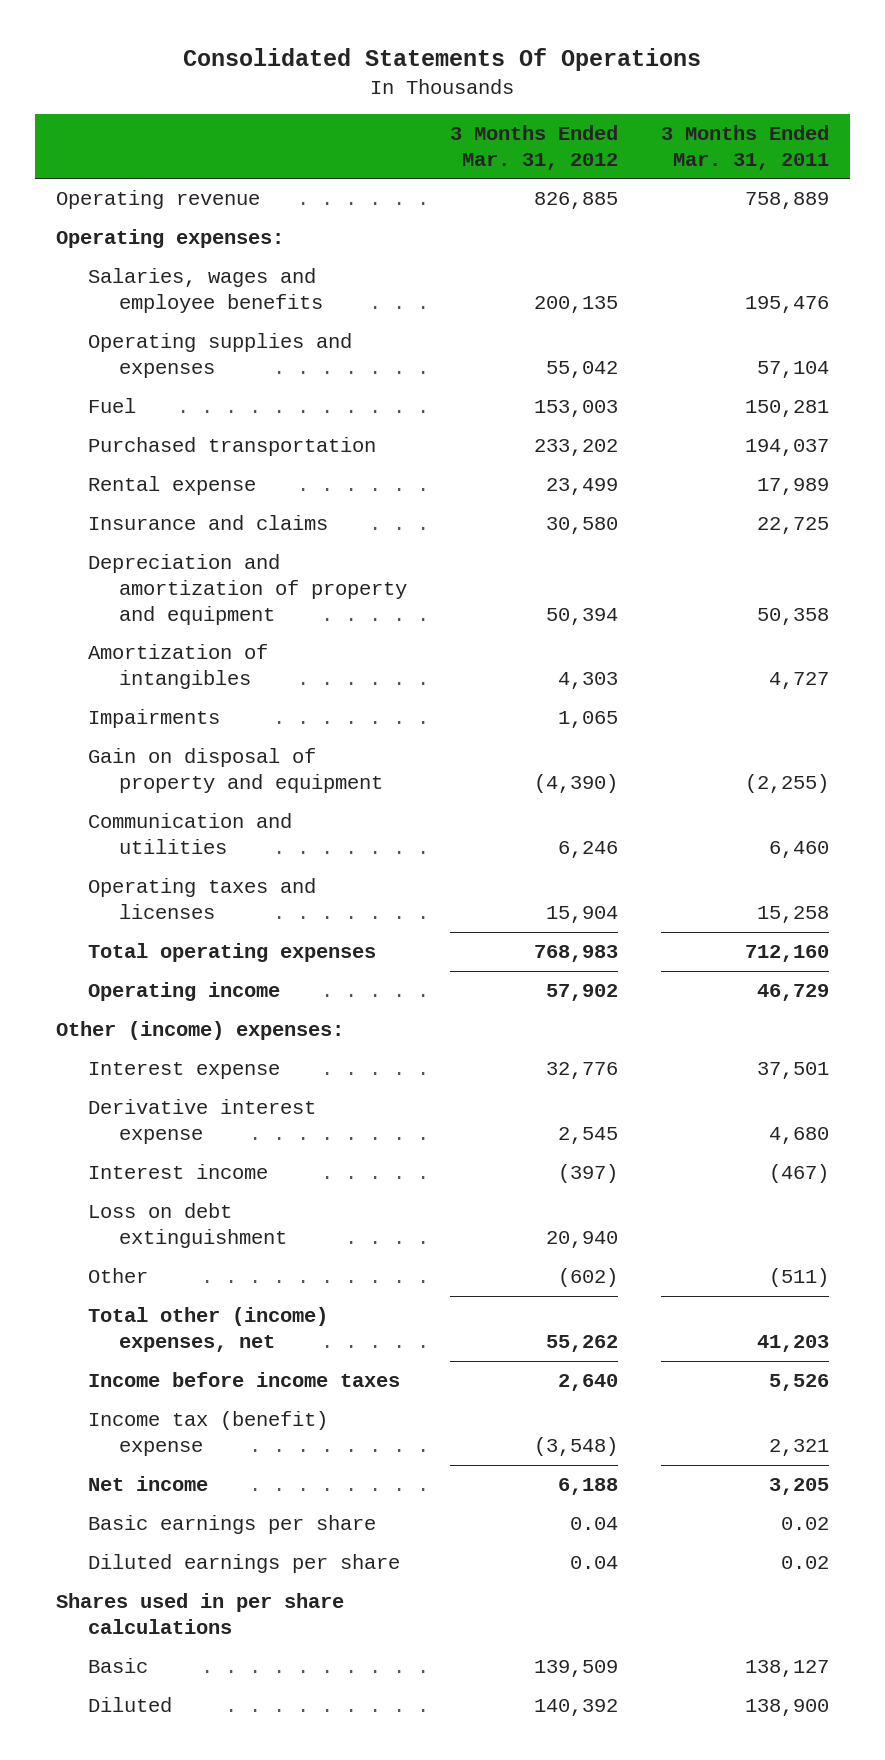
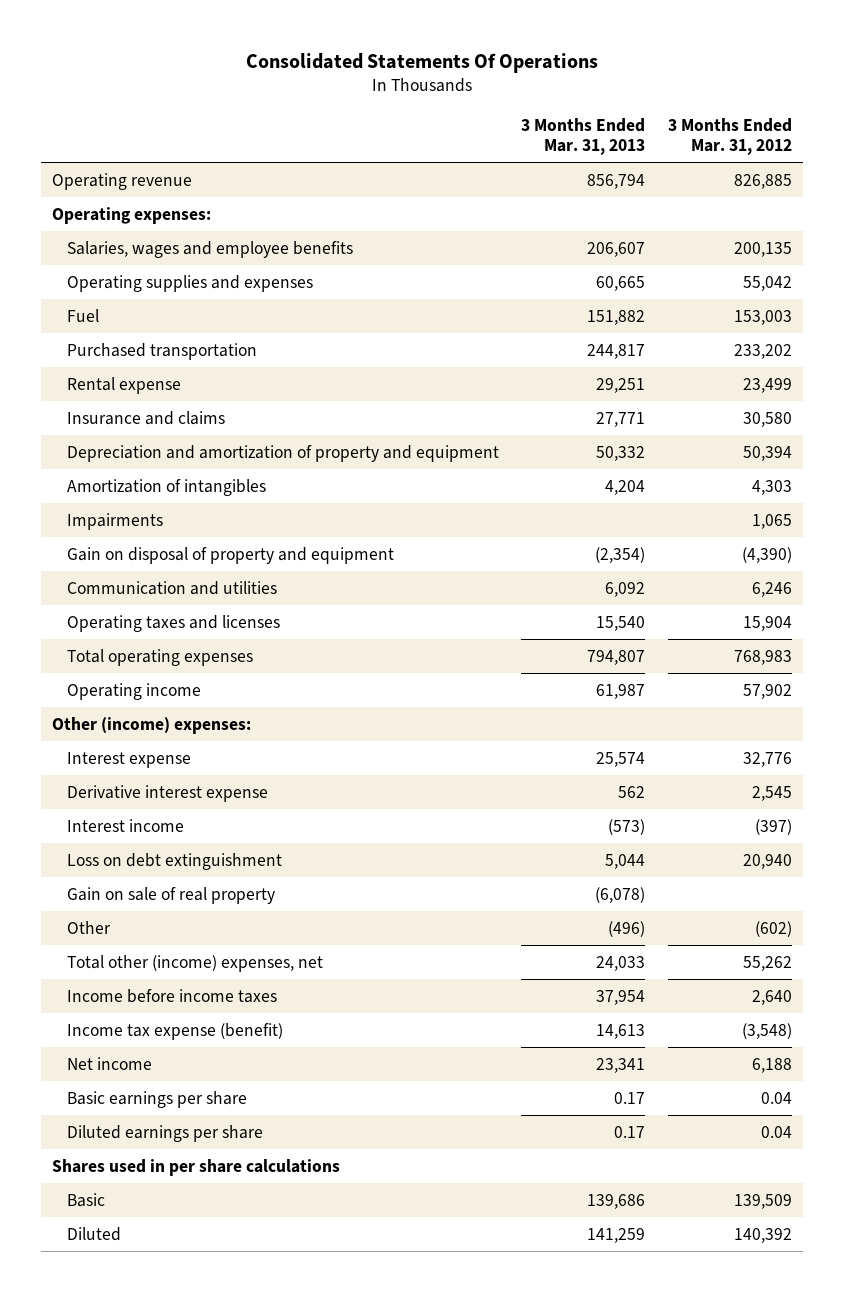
[660,124,829,170] 3 Months Ended Mar. 31, 2011 -> none
none -> [521,117,646,156] 3 Months Ended Mar. 31, 2013
none -> [67,886,276,904] Gain on sale of real property
[87,1411,328,1456] Income tax (benefit) expense -> [67,1022,284,1040] Income tax expense (benefit)

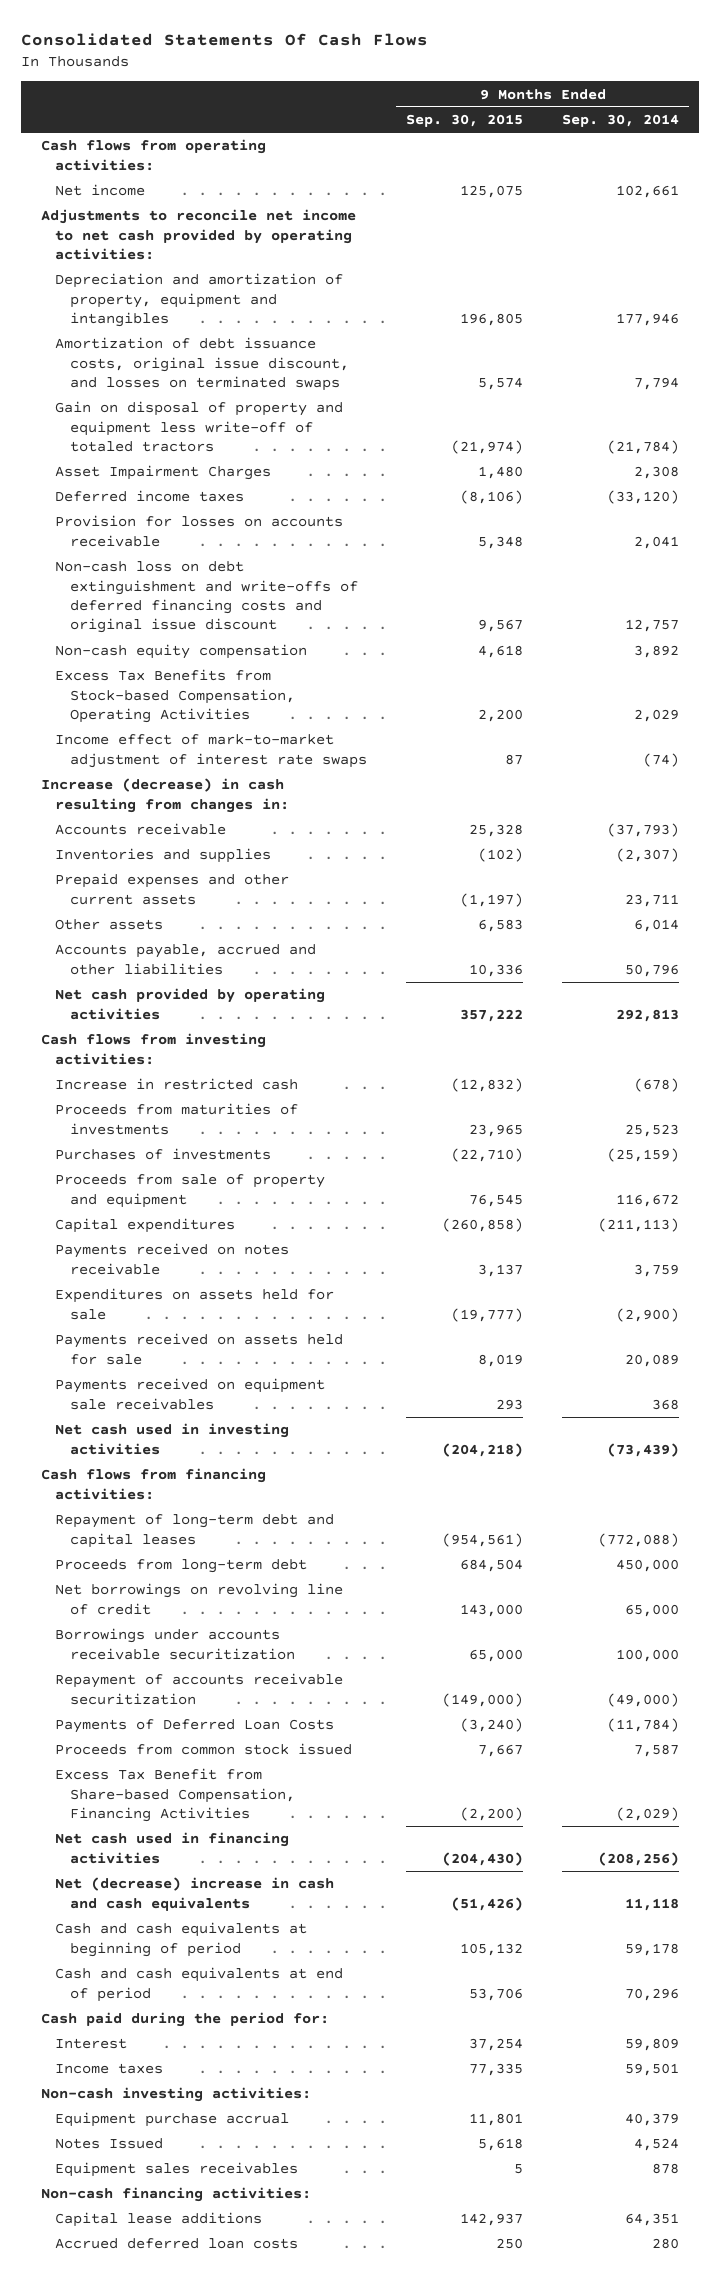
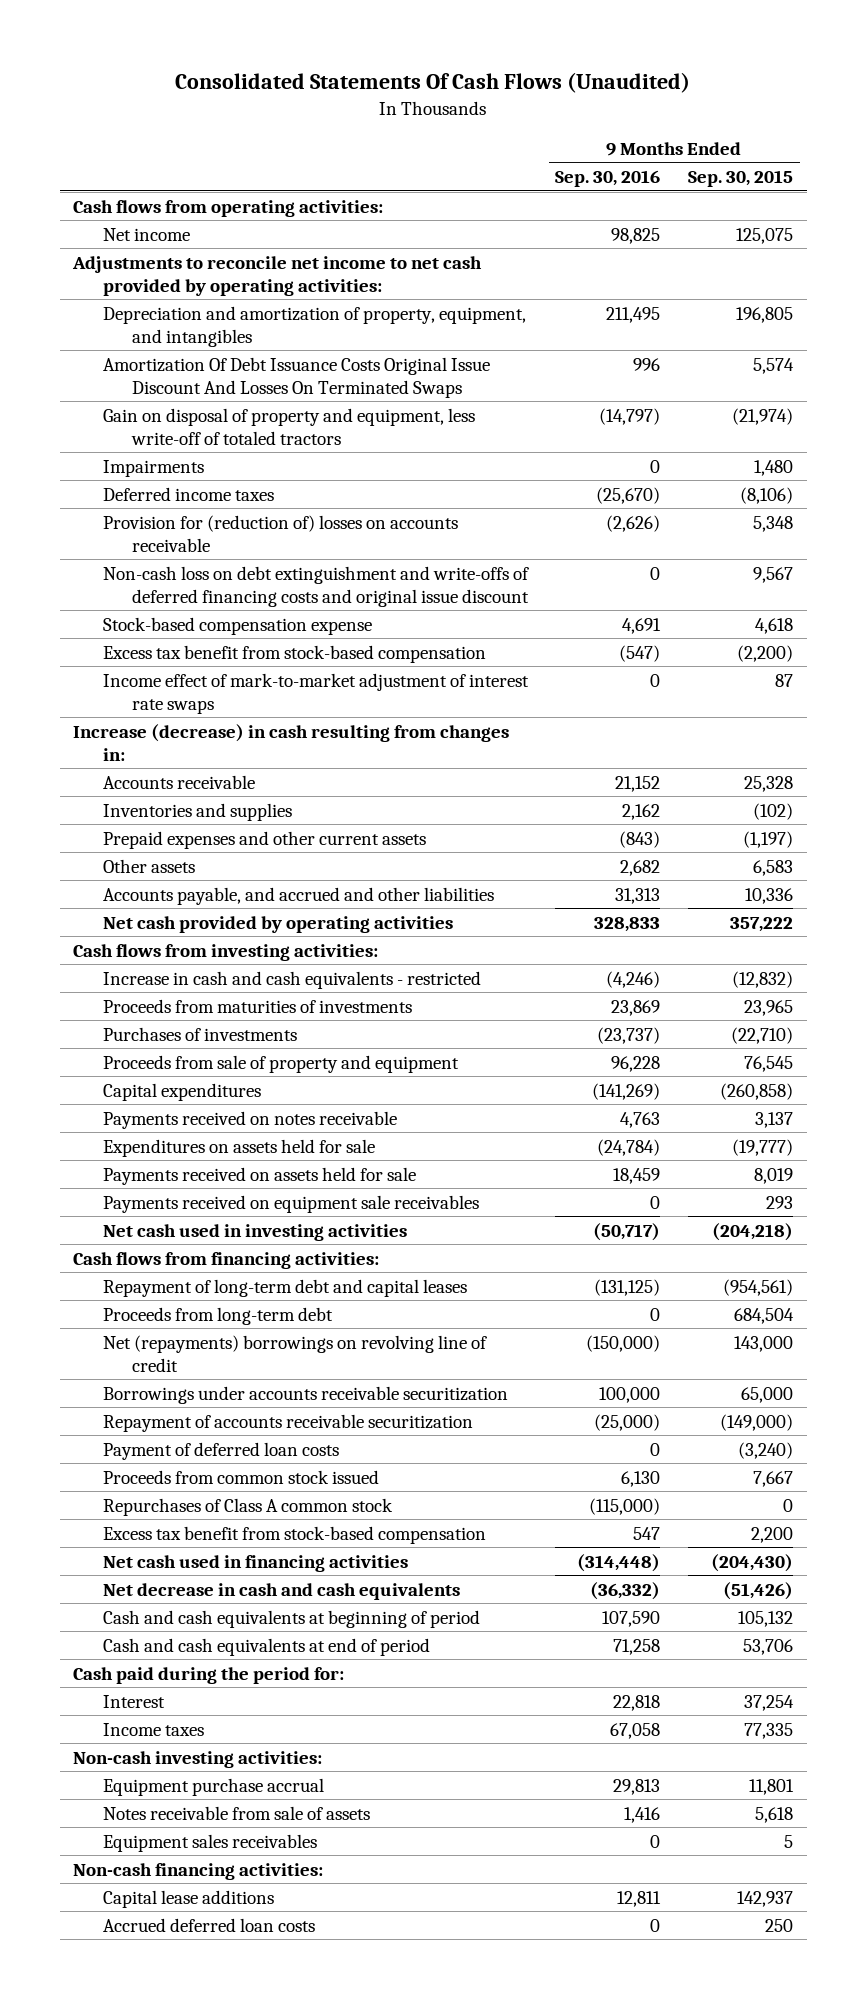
[21,32,429,46] Consolidated Statements Of Cash Flows -> [175,72,691,94] Consolidated Statements Of Cash Flows (Unaudited)
[562,114,680,128] Sep. 30, 2014 -> none
none -> [555,170,661,188] Sep. 30, 2016
[55,273,344,328] Depreciation and amortization of property, equipment and intangibles -> [102,305,526,347] Depreciation and amortization of property, equipment, and intangibles
[55,337,350,392] Amortization of debt issuance costs, original issue discount, and losses on terminated swaps -> [102,356,490,398] Amortization Of Debt Issuance Costs Original Issue Discount And Losses On Terminated Swaps
[55,401,344,453] Gain on disposal of property and equipment less write-off of totaled tractors -> [102,407,475,445] Gain on disposal of property and equipment, less write-off of totaled tractors
[55,465,272,481] Asset Impairment Charges -> [102,459,204,477] Impairments
[55,515,344,547] Provision for losses on accounts receivable -> [102,514,458,552] Provision for (reduction of) losses on accounts receivable
[55,644,308,660] Non-cash equity compensation -> [102,616,372,635] Stock-based compensation expense
[55,669,296,724] Excess Tax Benefits from Stock-based Compensation, Operating Activities -> [102,644,486,663] Excess tax benefit from stock-based compensation
[478,709,524,723] 2,200 -> [737,644,794,662] (2,200)
[55,944,317,975] Accounts payable, accrued and other liabilities -> [102,886,494,905] Accounts payable, and accrued and other liabilities
[55,1078,299,1091] Increase in restricted cash -> [102,970,481,989] Increase in cash and cash equivalents - restricted
[55,1583,344,1615] Net borrowings on revolving line of credit -> [102,1334,487,1372] Net (repayments) borrowings on revolving line of credit
[55,1719,335,1734] Payments of Deferred Loan Costs -> [102,1441,339,1460] Payment of deferred loan costs
none -> [102,1497,393,1516] Repurchases of Class A common stock
[55,1768,296,1823] Excess Tax Benefit from Share-based Compensation, Financing Activities -> [102,1525,486,1544] Excess tax benefit from stock-based compensation
[460,1807,524,1822] (2,200) -> [751,1526,794,1543] 2,200
[55,1877,335,1911] Net (decrease) increase in cash and cash equivalents -> [102,1582,460,1600] Net decrease in cash and cash equivalents
[55,2138,164,2150] Notes Issued -> [102,1805,370,1820] Notes receivable from sale of assets

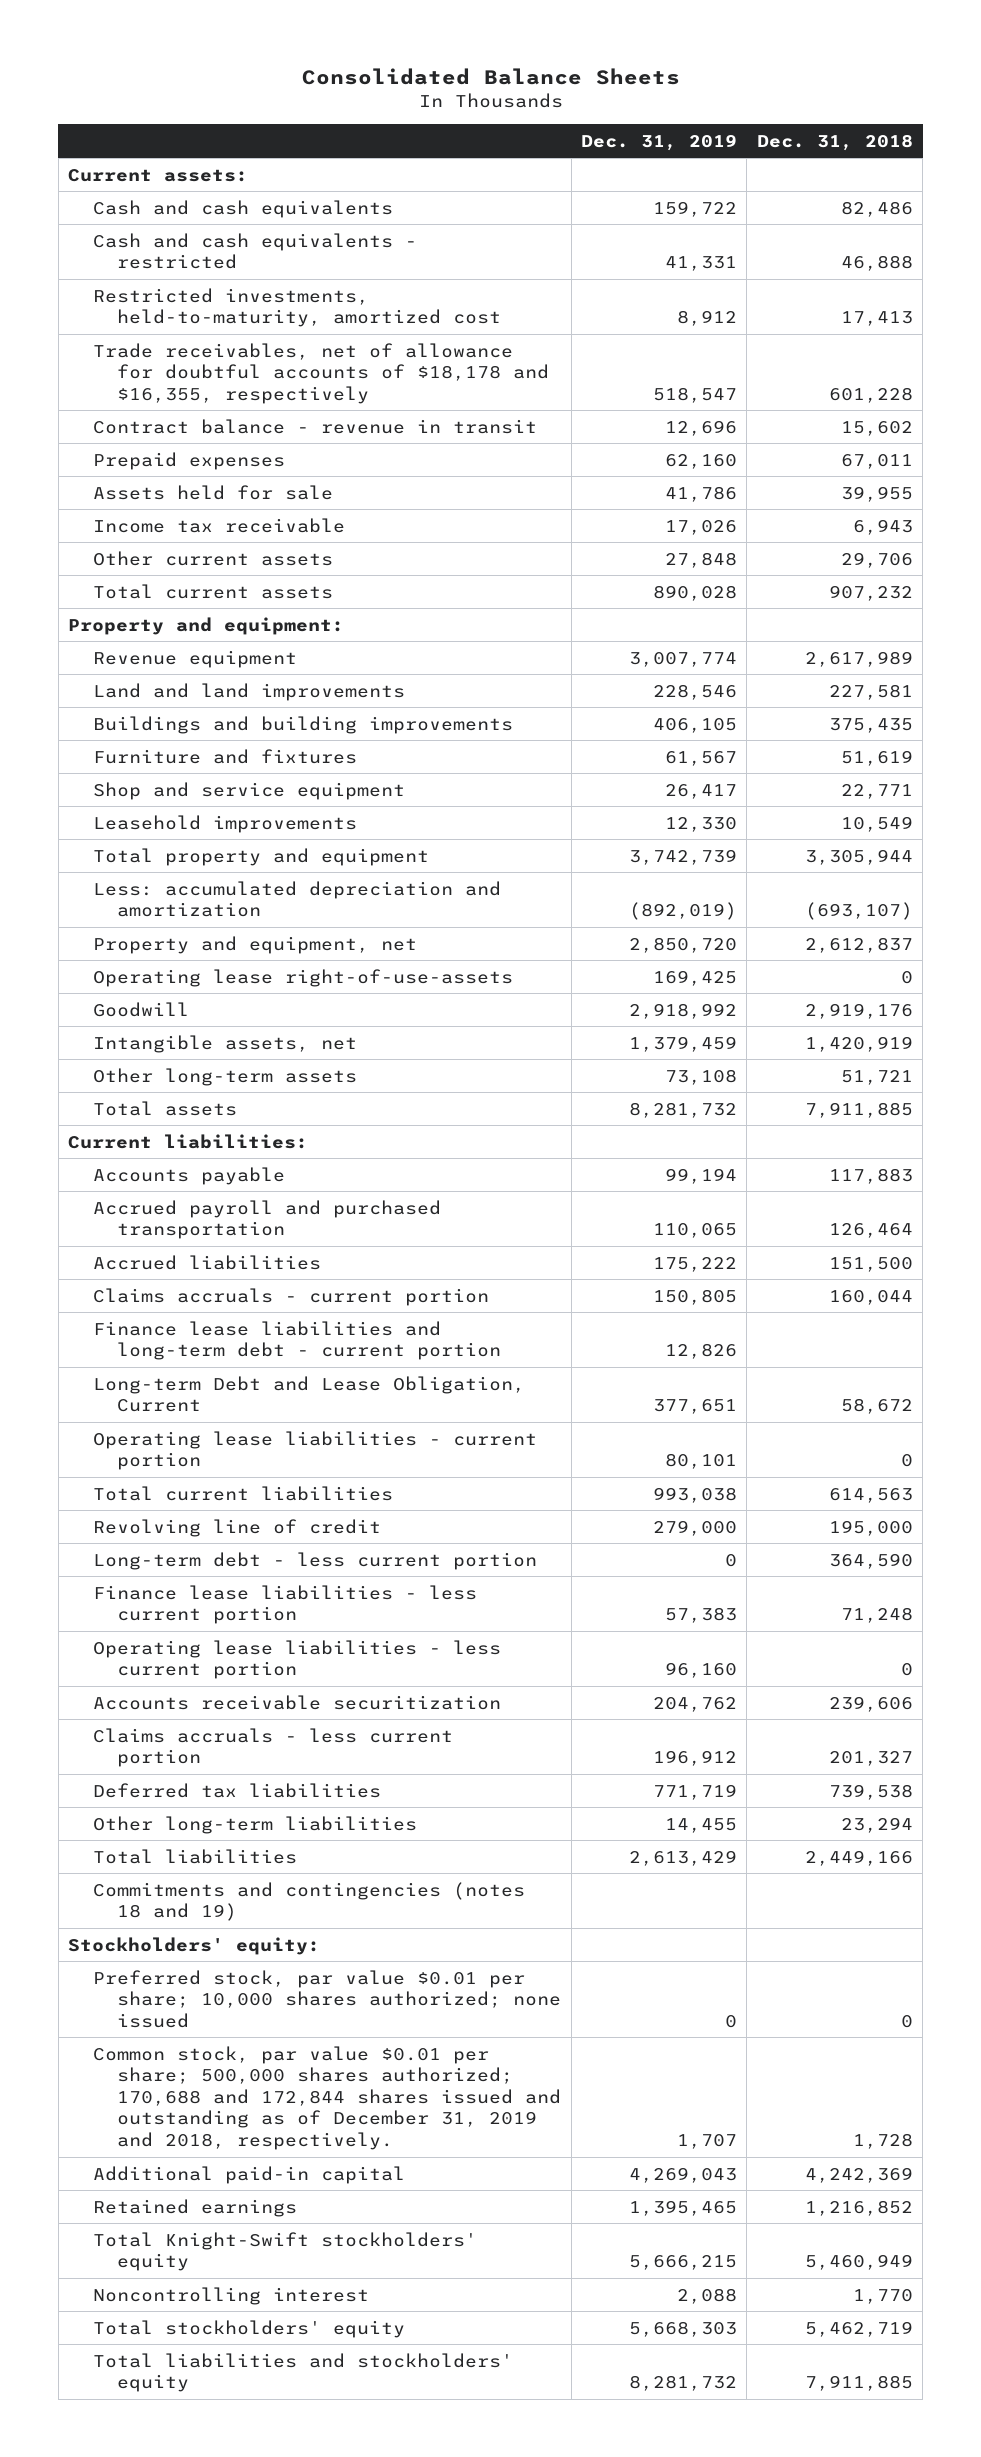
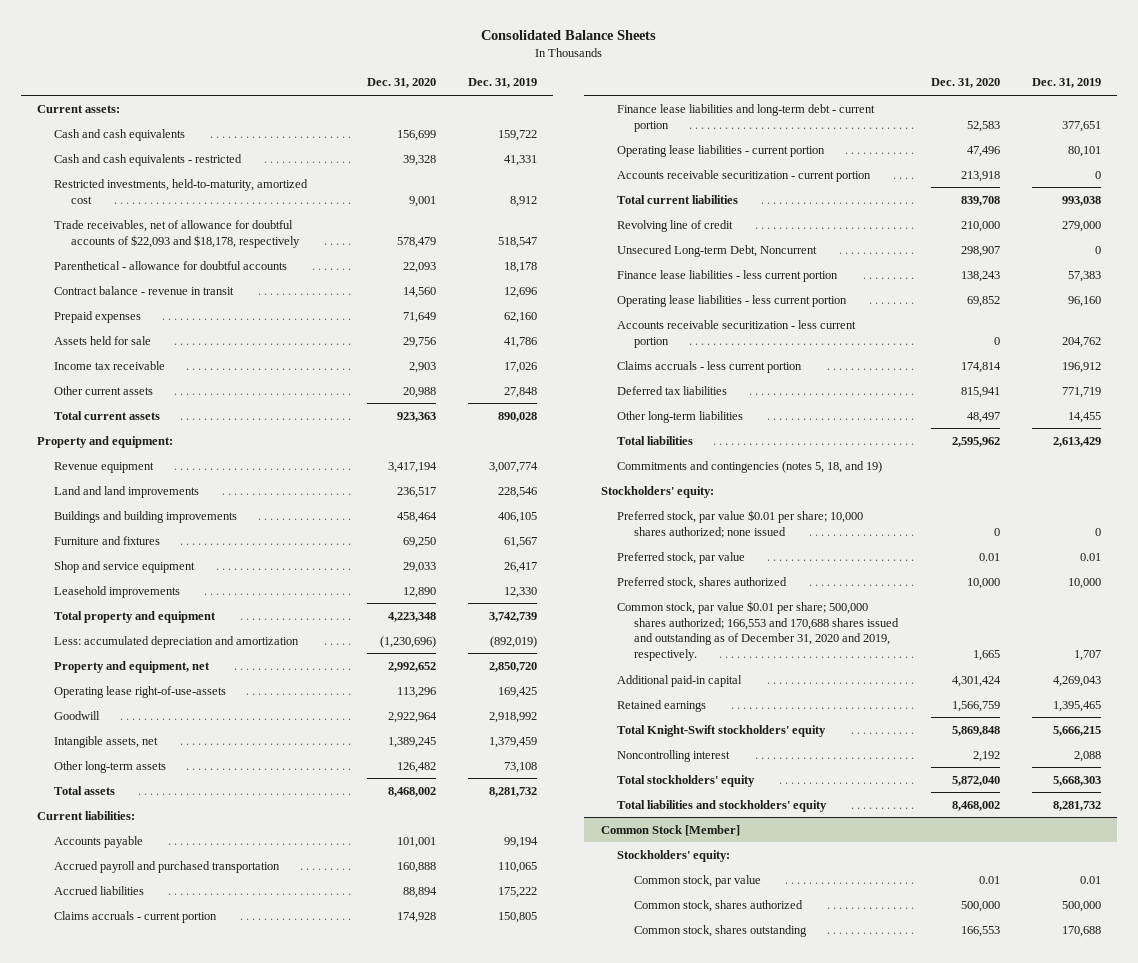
[756,133,913,151] Dec. 31, 2018 -> none
none -> [366,78,436,89] Dec. 31, 2020
[92,342,550,404] Trade receivables, net of allowance for doubtful accounts of $18,178 and $16,355, respectively -> [53,219,300,248] Trade receivables, net of allowance for doubtful accounts of $22,093 and $18,178, respectively
none -> [53,260,287,270] Parenthetical - allowance for doubtful accounts
[92,1375,525,1413] Long-term Debt and Lease Obligation, Current -> none
[665,1343,738,1360] 12,826 -> [1061,120,1101,132] 377,651
none -> [617,169,872,182] Accounts receivable securitization - current portion
[92,1551,537,1570] Long-term debt - less current portion -> none
none -> [617,244,818,257] Unsecured Long-term Debt, Noncurrent
[92,1694,501,1710] Accounts receivable securitization -> [617,319,857,348] Accounts receivable securitization - less current portion
[92,1881,525,1922] Commitments and contingencies (notes 18 and 19) -> [617,460,883,473] Commitments and contingencies (notes 5, 18, and 19)
none -> [617,551,746,564] Preferred stock, par value
none -> [617,576,788,589] Preferred stock, shares authorized
[92,2045,562,2150] Common stock, par value $0.01 per share; 500,000 shares authorized; 170,688 and 172,844 shares issued and outstanding as of December 31, 2019 and 2018, respectively. -> [617,600,900,662] Common stock, par value $0.01 per share; 500,000 shares authorized; 166,553 and 170,688 shares issued and outstanding as of December 31, 2020 and 2019, respectively.
none -> [600,824,740,836] Common Stock [Member]
none -> [617,849,731,862] Stockholders' equity:
none -> [634,874,762,887] Common stock, par value
none -> [634,899,804,912] Common stock, shares authorized
none -> [634,924,808,937] Common stock, shares outstanding

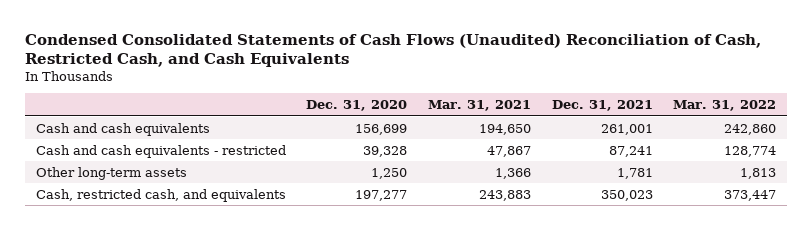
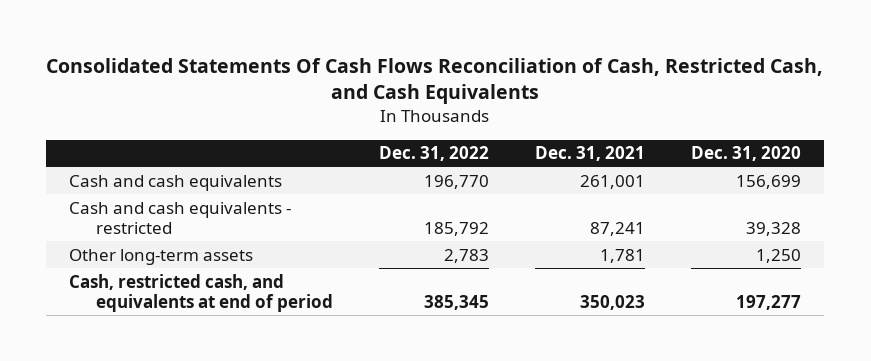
[25,33,762,67] Condensed Consolidated Statements of Cash Flows (Unaudited) Reconciliation of Cash, Restricted Cash, and Cash Equivalents -> [46,57,824,105] Consolidated Statements Of Cash Flows Reconciliation of Cash, Restricted Cash, and Cash Equivalents
[427,99,531,111] Mar. 31, 2021 -> none
[673,99,777,111] Mar. 31, 2022 -> none
none -> [378,146,489,162] Dec. 31, 2022
[35,188,286,202] Cash, restricted cash, and equivalents -> [69,273,333,312] Cash, restricted cash, and equivalents at end of period

